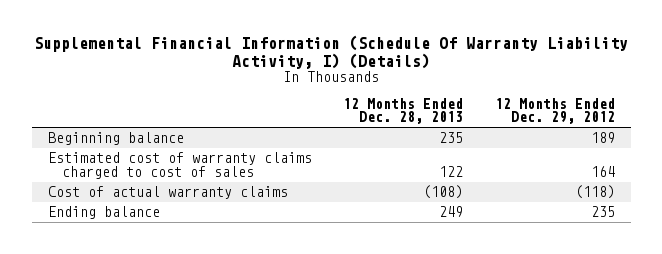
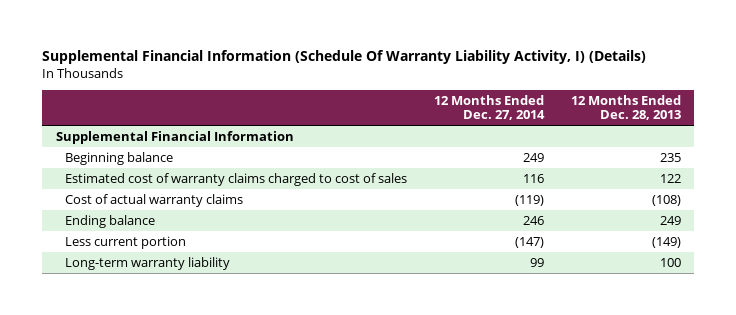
[494,97,615,125] 12 Months Ended Dec. 29, 2012 -> none
none -> [434,95,546,121] 12 Months Ended Dec. 27, 2014
none -> [55,130,294,144] Supplemental Financial Information
none -> [65,235,187,249] Less current portion
none -> [65,256,231,270] Long-term warranty liability

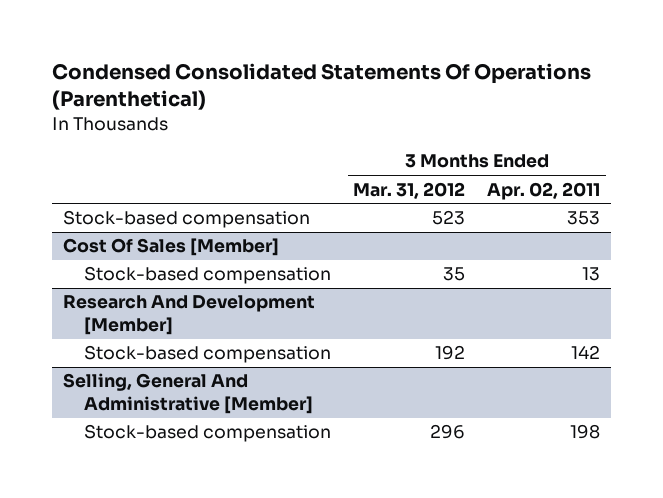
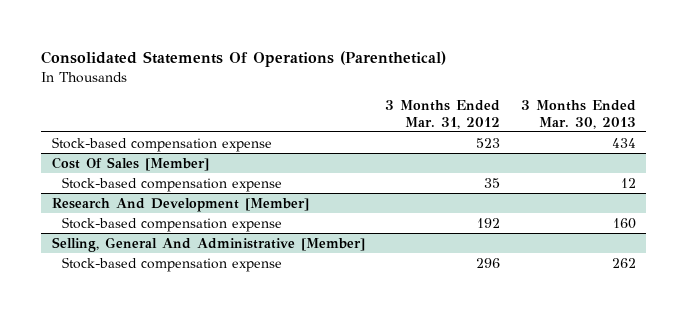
[52,63,592,111] Condensed Consolidated Statements Of Operations (Parenthetical) -> [41,50,447,67] Consolidated Statements Of Operations (Parenthetical)
[487,181,601,200] Apr. 02, 2011 -> none
none -> [520,100,636,129] 3 Months Ended Mar. 30, 2013
[63,210,311,229] Stock-based compensation -> [51,136,272,152] Stock-based compensation expense
[84,266,332,285] Stock-based compensation -> [61,176,282,192] Stock-based compensation expense
[84,345,332,364] Stock-based compensation -> [61,216,282,232] Stock-based compensation expense
[84,424,332,443] Stock-based compensation -> [61,256,282,272] Stock-based compensation expense

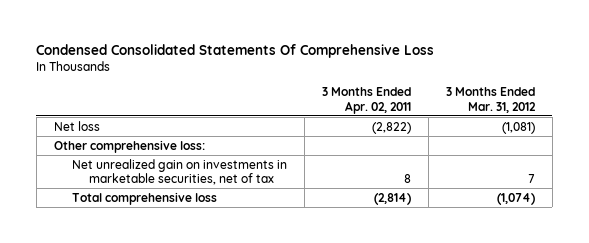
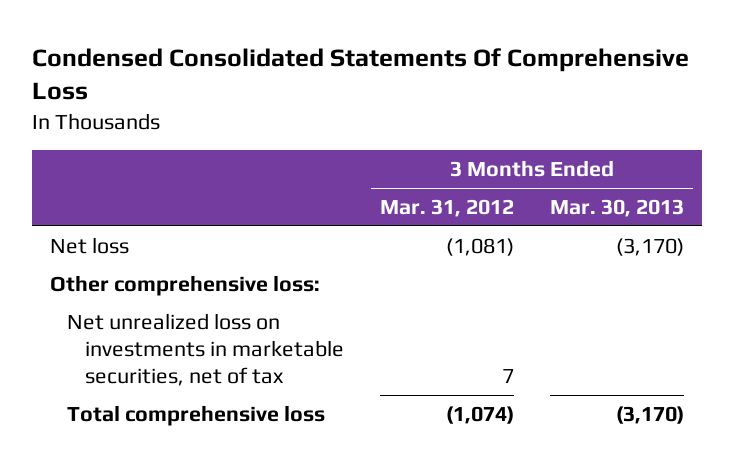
[321,87,411,114] 3 Months Ended Apr. 02, 2011 -> none
none -> [549,198,684,217] Mar. 30, 2013
[71,158,287,186] Net unrealized gain on investments in marketable securities, net of tax -> [67,312,345,387] Net unrealized loss on investments in marketable securities, net of tax

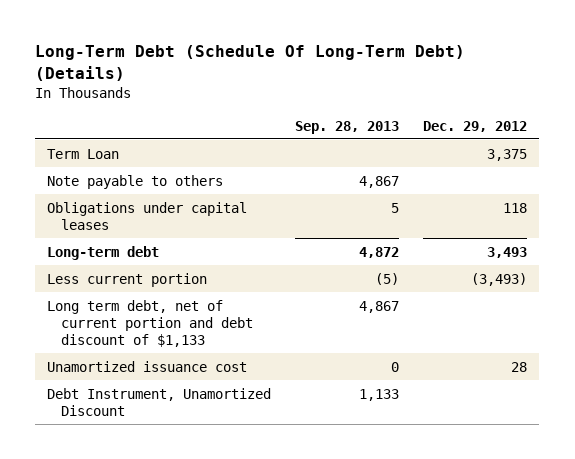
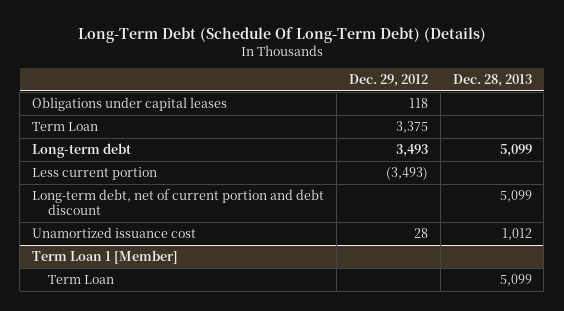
[295,120,400,134] Sep. 28, 2013 -> none
none -> [452,74,532,88] Dec. 28, 2013
[47,174,224,189] Note payable to others -> none
[47,148,120,159] Term Loan -> [32,121,99,131] Term Loan
[47,299,253,348] Long term debt, net of current portion and debt discount of $1,133 -> [32,188,325,216] Long-term debt, net of current portion and debt discount
[47,387,272,416] Debt Instrument, Unamortized Discount -> none
none -> [32,249,179,264] Term Loan 1 [Member]
none -> [48,274,115,284] Term Loan

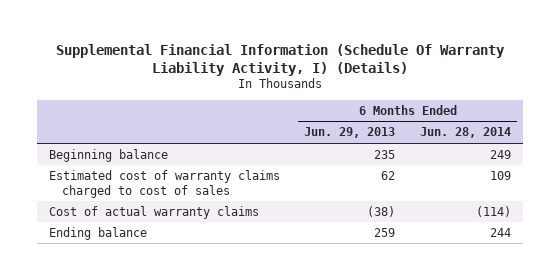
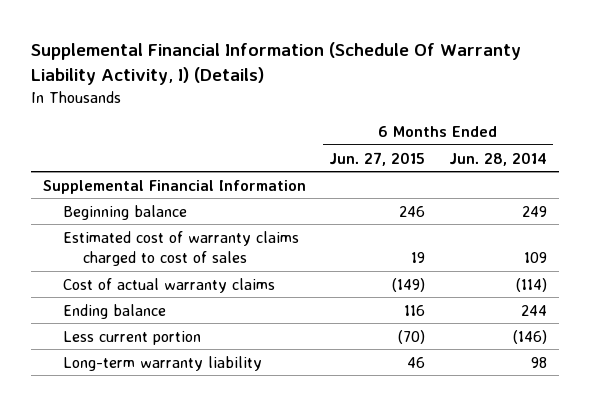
[304,127,396,139] Jun. 29, 2013 -> none
none -> [329,151,426,166] Jun. 27, 2015
none -> [42,179,306,194] Supplemental Financial Information
none -> [62,330,201,345] Less current portion
none -> [62,355,262,371] Long-term warranty liability

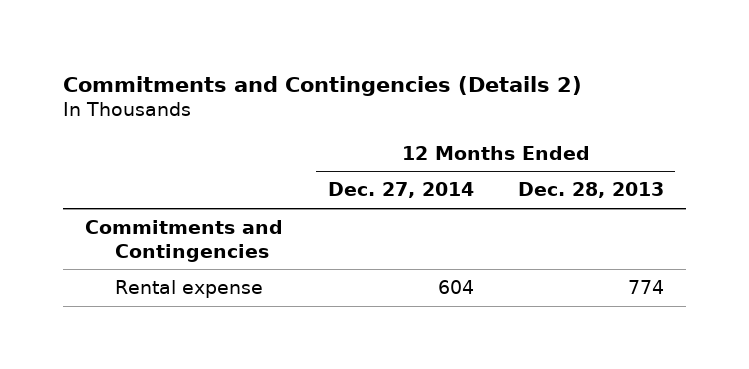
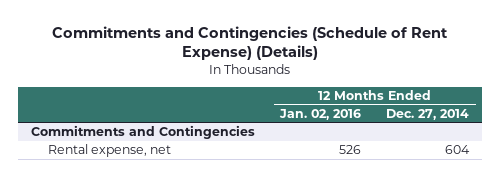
[63,75,583,96] Commitments and Contingencies (Details 2) -> [52,25,449,61] Commitments and Contingencies (Schedule of Rent Expense) (Details)
[517,182,664,199] Dec. 28, 2013 -> none
none -> [279,108,362,120] Jan. 02, 2016
[114,280,263,299] Rental expense -> [48,144,172,158] Rental expense, net

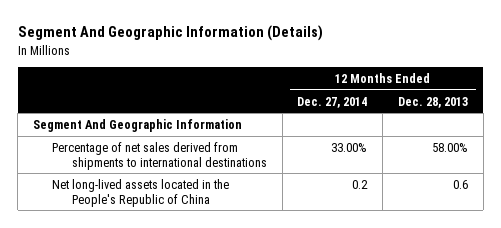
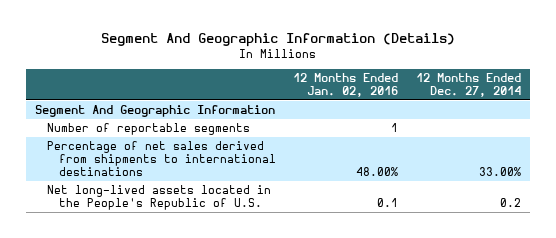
[398,96,469,108] Dec. 28, 2013 -> none
none -> [293,72,399,97] 12 Months Ended Jan. 02, 2016
none -> [47,123,251,136] Number of reportable segments
[52,178,230,207] Net long-lived assets located in the People's Republic of China -> [47,185,272,211] Net long-lived assets located in the People's Republic of U.S.

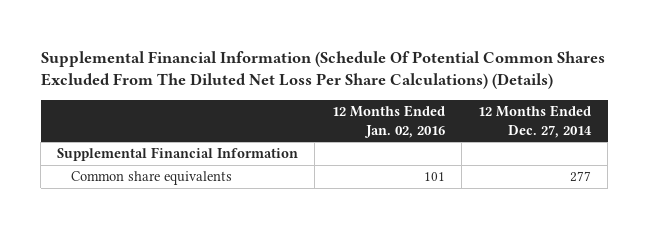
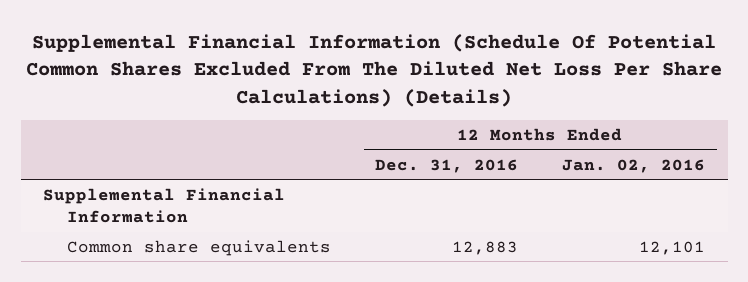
[478,104,593,138] 12 Months Ended Dec. 27, 2014 -> none
none -> [375,158,519,173] Dec. 31, 2016
[423,172,445,182] 101 -> [639,240,706,255] 12,101

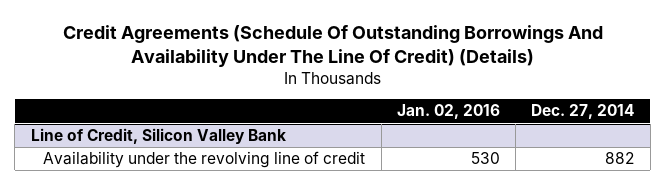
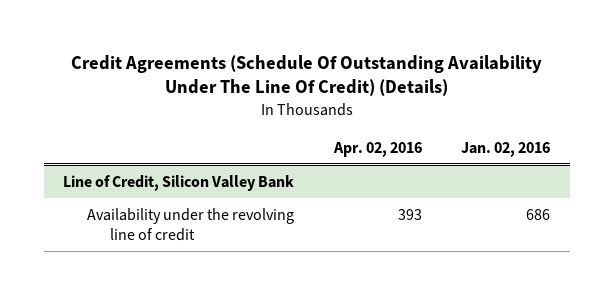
[62,24,603,67] Credit Agreements (Schedule Of Outstanding Borrowings And Availability Under The Line Of Credit) (Details) -> [70,54,542,97] Credit Agreements (Schedule Of Outstanding Availability Under The Line Of Credit) (Details)
[531,104,635,120] Dec. 27, 2014 -> none
none -> [332,141,422,157] Apr. 02, 2016
[470,152,500,165] 530 -> [525,208,550,220] 686

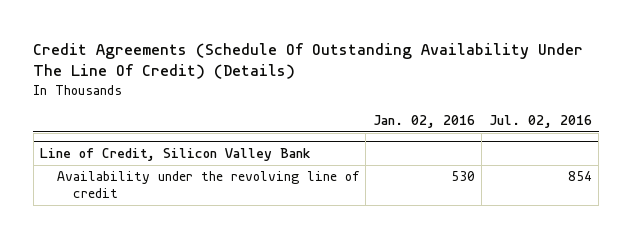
[332,141,422,157] Apr. 02, 2016 -> none
none -> [488,114,592,128] Jul. 02, 2016
[525,208,550,220] 686 -> [450,171,475,182] 530

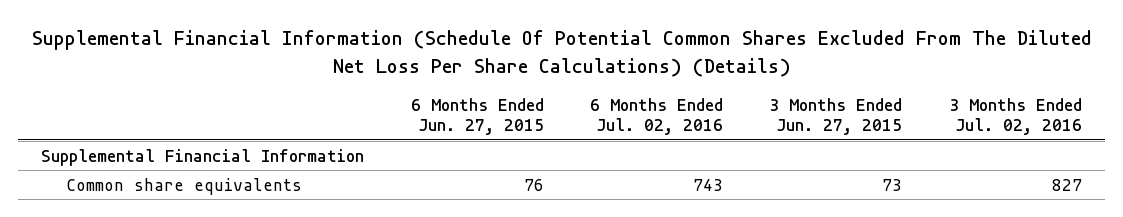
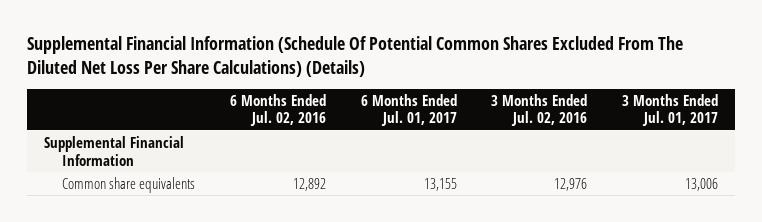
[410,97,544,136] 6 Months Ended Jun. 27, 2015 -> none
[769,97,903,136] 3 Months Ended Jun. 27, 2015 -> none
none -> [360,93,457,127] 6 Months Ended Jul. 01, 2017
none -> [621,93,718,127] 3 Months Ended Jul. 01, 2017
[693,178,724,191] 743 -> [293,178,327,192] 12,892
[1051,178,1082,191] 827 -> [554,178,588,192] 12,976

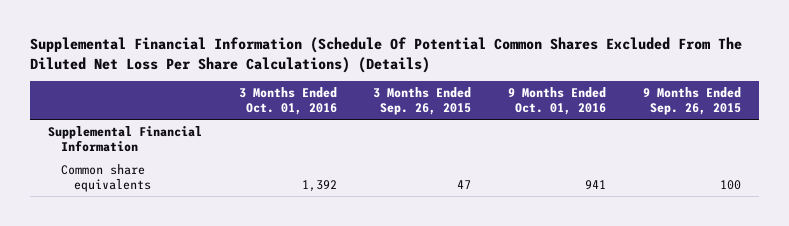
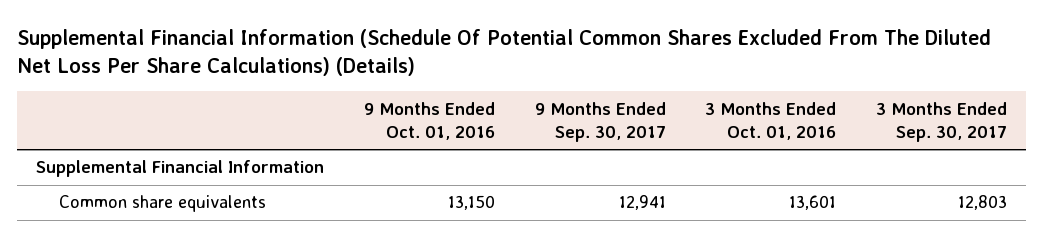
[373,87,472,116] 3 Months Ended Sep. 26, 2015 -> none
[642,87,741,116] 9 Months Ended Sep. 26, 2015 -> none
none -> [534,101,666,143] 9 Months Ended Sep. 30, 2017
none -> [875,101,1007,143] 3 Months Ended Sep. 30, 2017
[301,179,337,192] 1,392 -> [789,195,837,211] 13,601
[585,179,607,189] 941 -> [447,195,495,211] 13,150

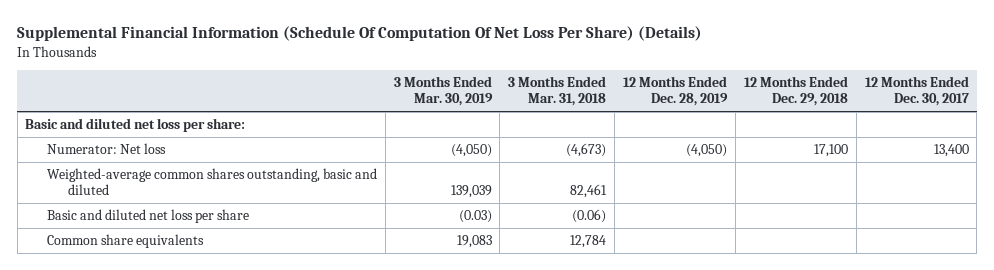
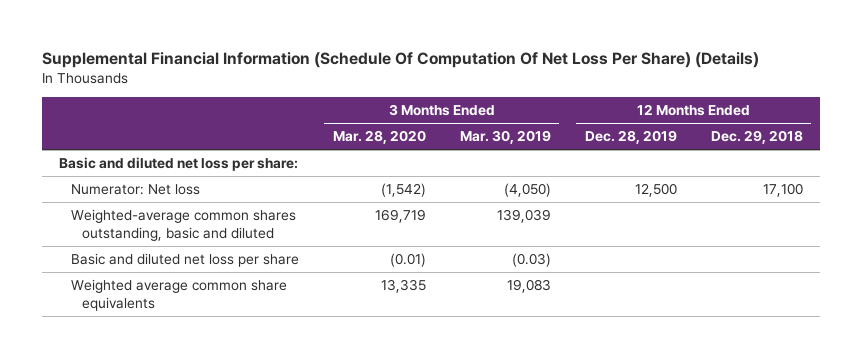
[508,76,607,107] 3 Months Ended Mar. 31, 2018 -> none
[864,76,969,107] 12 Months Ended Dec. 30, 2017 -> none
none -> [332,130,426,145] Mar. 28, 2020
[686,143,728,157] (4,050) -> [634,182,677,197] 12,500
[46,233,204,248] Common share equivalents -> [70,278,287,312] Weighted average common share equivalents

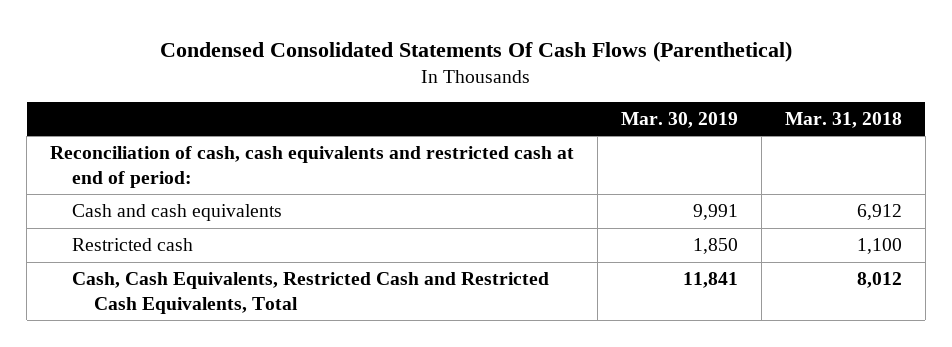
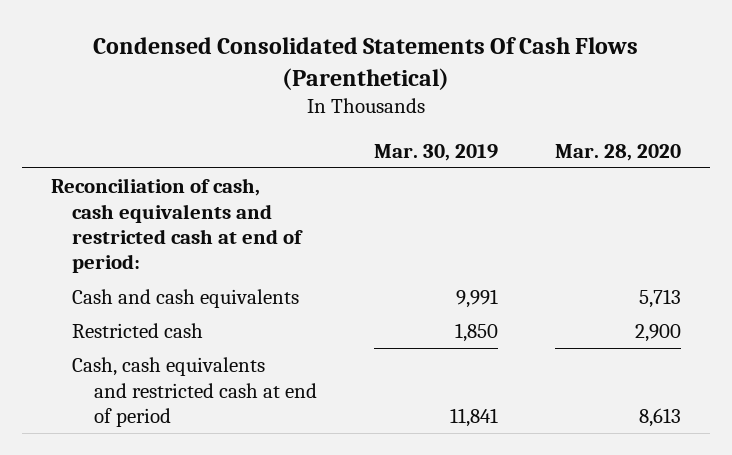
[784,111,902,128] Mar. 31, 2018 -> none
none -> [555,143,682,161] Mar. 28, 2020
[71,272,549,314] Cash, Cash Equivalents, Restricted Cash and Restricted Cash Equivalents, Total -> [72,357,317,428] Cash, cash equivalents and restricted cash at end of period

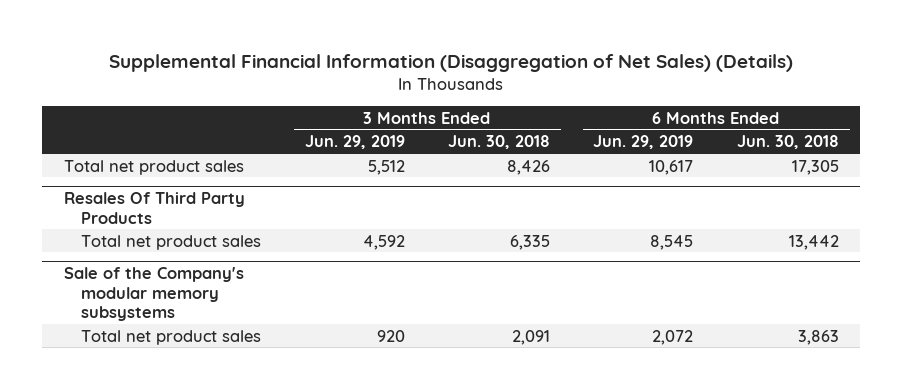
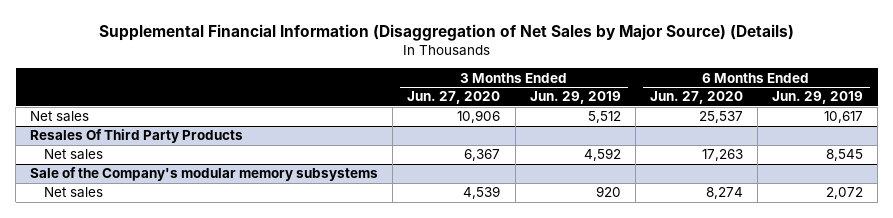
[109,53,794,72] Supplemental Financial Information (Disaggregation of Net Sales) (Details) -> [98,23,794,41] Supplemental Financial Information (Disaggregation of Net Sales by Major Source) (Details)
[448,135,551,150] Jun. 30, 2018 -> none
[736,135,839,150] Jun. 30, 2018 -> none
none -> [407,91,501,105] Jun. 27, 2020
none -> [649,91,743,105] Jun. 27, 2020
[63,159,244,175] Total net product sales -> [30,111,90,123] Net sales
[81,234,262,250] Total net product sales -> [44,149,104,161] Net sales
[81,329,262,345] Total net product sales -> [44,187,104,199] Net sales

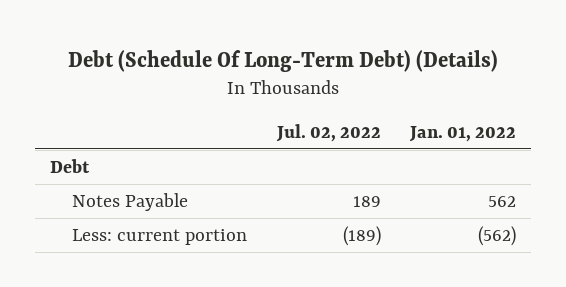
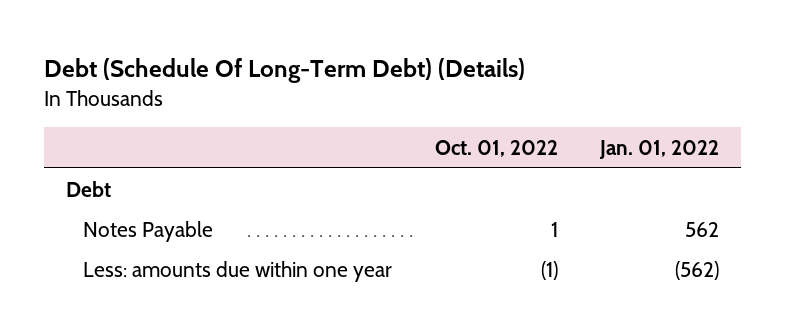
[275,123,381,142] Jul. 02, 2022 -> none
none -> [434,139,558,157] Oct. 01, 2022
[71,228,247,245] Less: current portion -> [83,260,393,282] Less: amounts due within one year

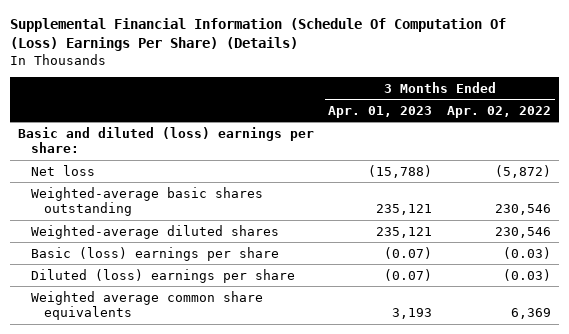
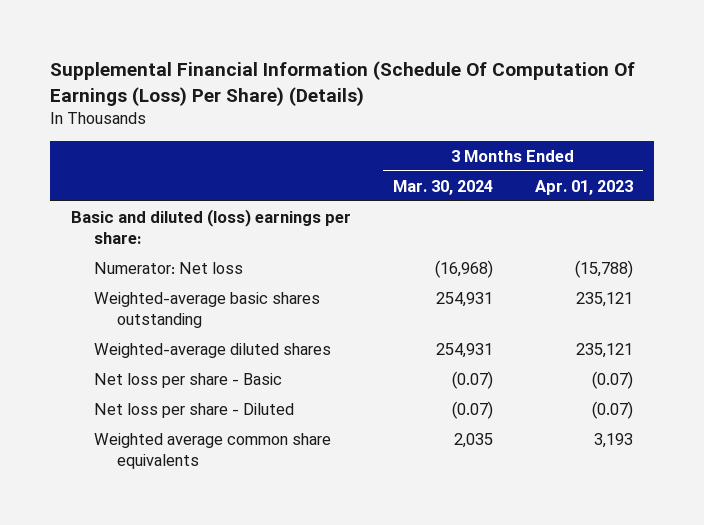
[10,18,507,52] Supplemental Financial Information (Schedule Of Computation Of (Loss) Earnings Per Share) (Details) -> [50,61,636,106] Supplemental Financial Information (Schedule Of Computation Of Earnings (Loss) Per Share) (Details)
[447,105,552,118] Apr. 02, 2022 -> none
none -> [393,179,494,195] Mar. 30, 2024
[30,164,95,176] Net loss -> [93,261,243,274] Numerator: Net loss
[30,246,279,261] Basic (loss) earnings per share -> [93,372,282,388] Net loss per share - Basic
[30,268,295,283] Diluted (loss) earnings per share -> [93,402,294,418] Net loss per share - Diluted

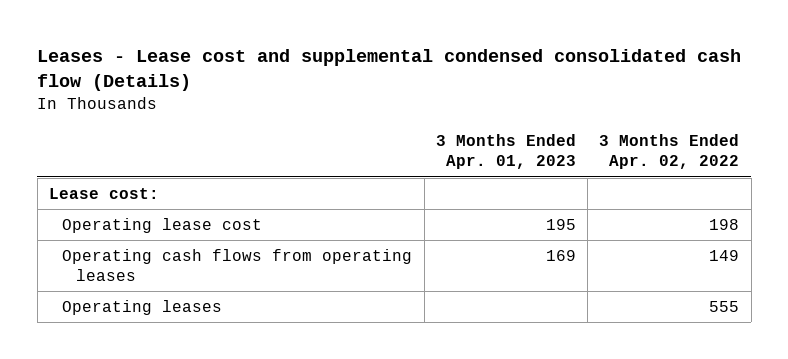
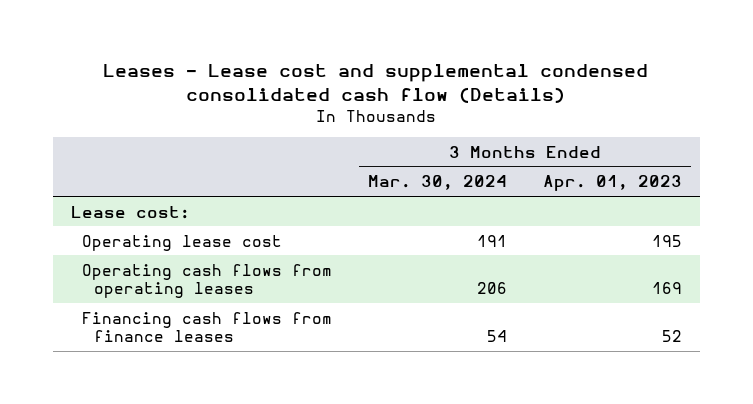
[599,134,740,170] 3 Months Ended Apr. 02, 2022 -> none
none -> [368,175,508,191] Mar. 30, 2024
[62,299,223,315] Operating leases -> none
none -> [82,311,333,343] Financing cash flows from finance leases

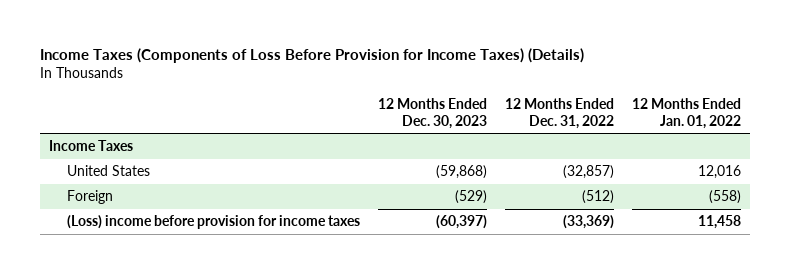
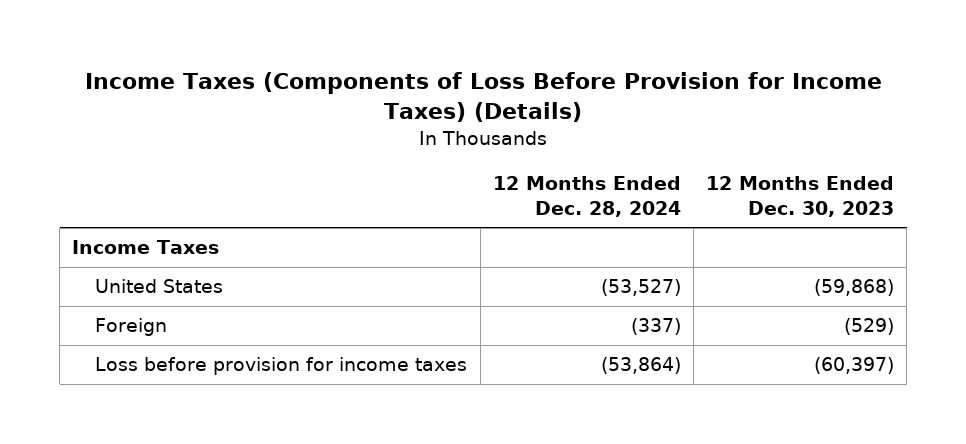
[505,97,615,129] 12 Months Ended Dec. 31, 2022 -> none
[631,97,741,129] 12 Months Ended Jan. 01, 2022 -> none
none -> [492,176,681,217] 12 Months Ended Dec. 28, 2024
[67,215,361,230] (Loss) income before provision for income taxes -> [95,357,468,376] Loss before provision for income taxes

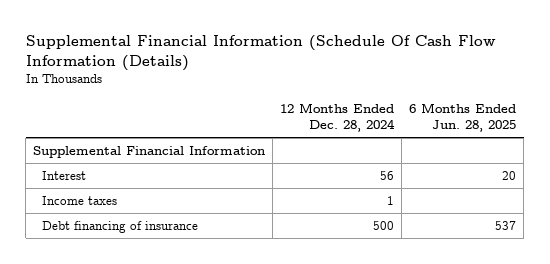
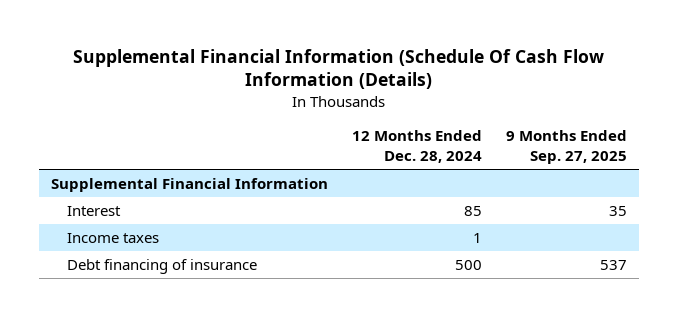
[409,103,517,132] 6 Months Ended Jun. 28, 2025 -> none
none -> [506,130,628,164] 9 Months Ended Sep. 27, 2025
[380,171,395,181] 56 -> [464,206,483,217] 85

